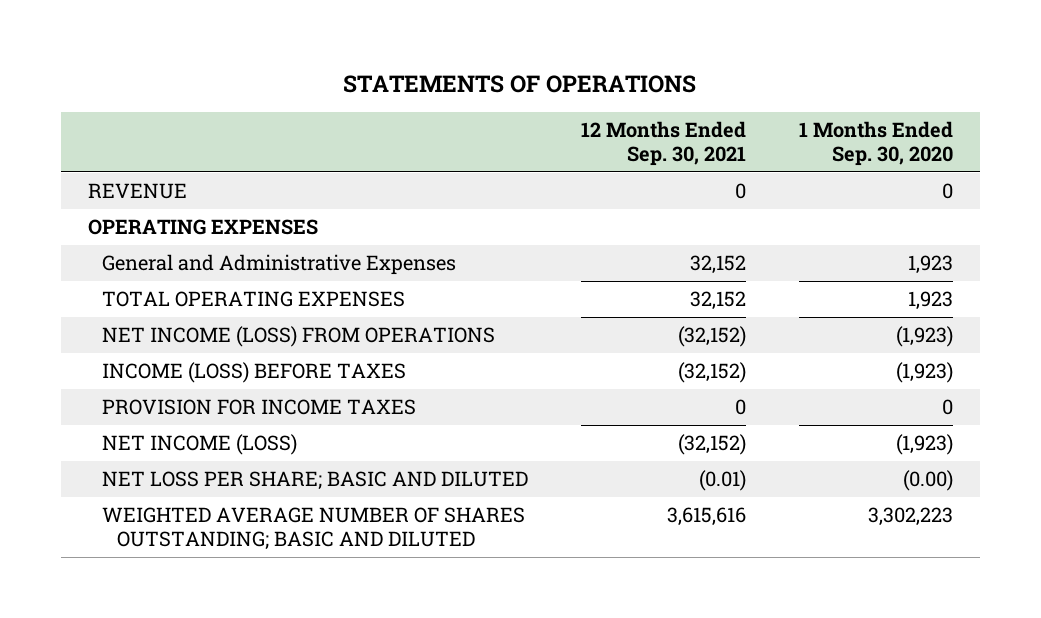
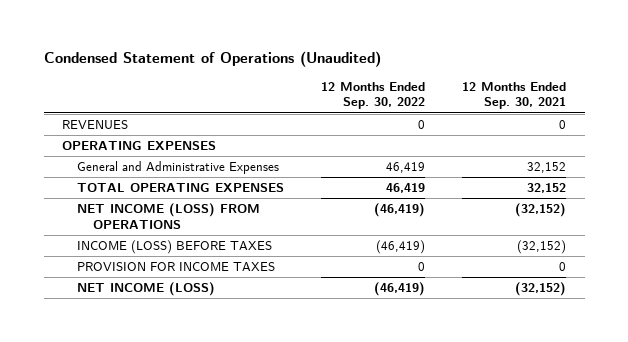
[343,74,697,93] STATEMENTS OF OPERATIONS -> [43,51,381,68] Condensed Statement of Operations (Unaudited)
[799,120,954,167] 1 Months Ended Sep. 30, 2020 -> none
none -> [321,81,426,110] 12 Months Ended Sep. 30, 2022
[87,183,187,200] REVENUE -> [62,120,129,130] REVENUES
[102,471,529,491] NET LOSS PER SHARE; BASIC AND DILUTED -> none
[102,507,526,551] WEIGHTED AVERAGE NUMBER OF SHARES OUTSTANDING; BASIC AND DILUTED -> none

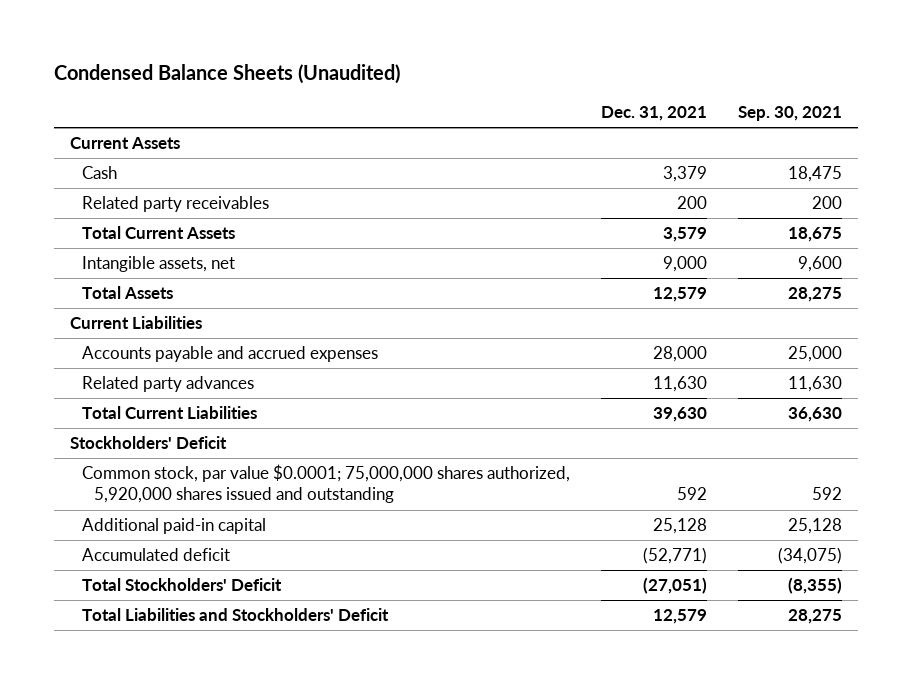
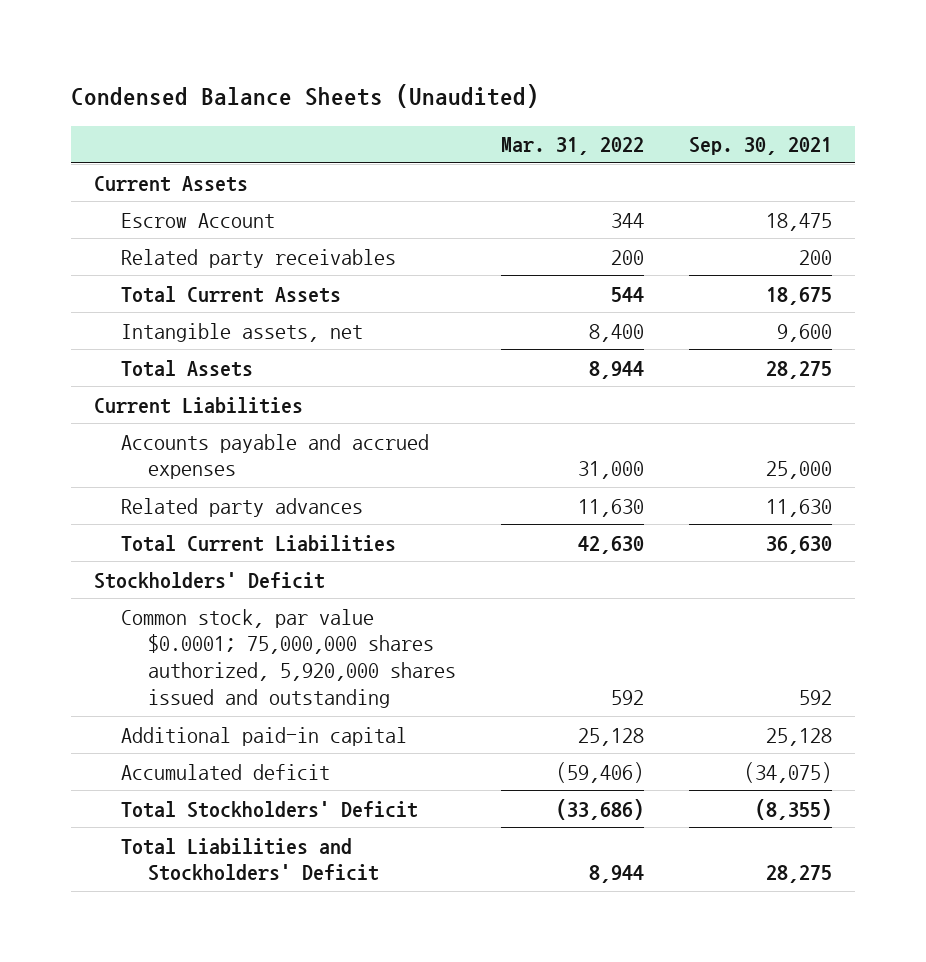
[600,105,707,121] Dec. 31, 2021 -> none
none -> [500,137,644,156] Mar. 31, 2022
[81,166,117,180] Cash -> [120,212,275,228] Escrow Account

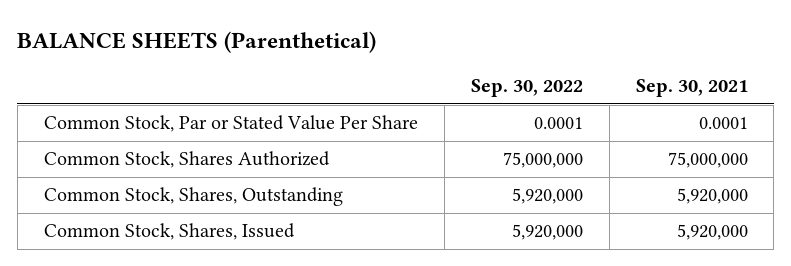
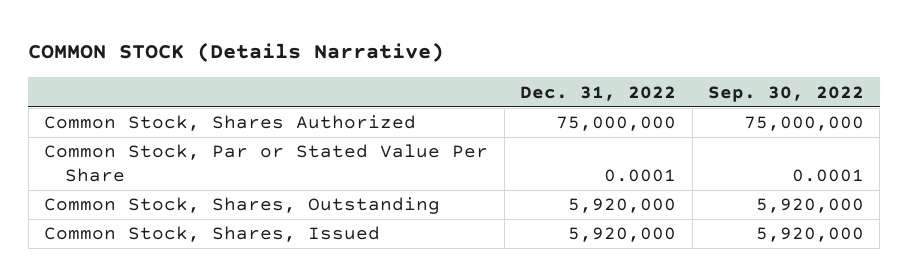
[17,31,377,54] BALANCE SHEETS (Parenthetical) -> [28,41,445,62] COMMON STOCK (Details Narrative)
[635,79,748,98] Sep. 30, 2021 -> none
none -> [520,85,677,101] Dec. 31, 2022
[43,115,418,133] Common Stock, Par or Stated Value Per Share -> [44,144,489,183] Common Stock, Par or Stated Value Per Share

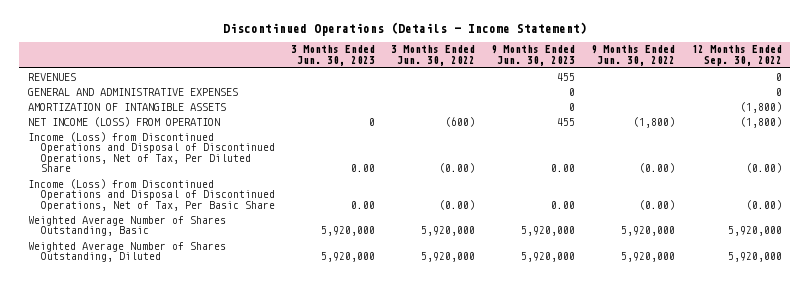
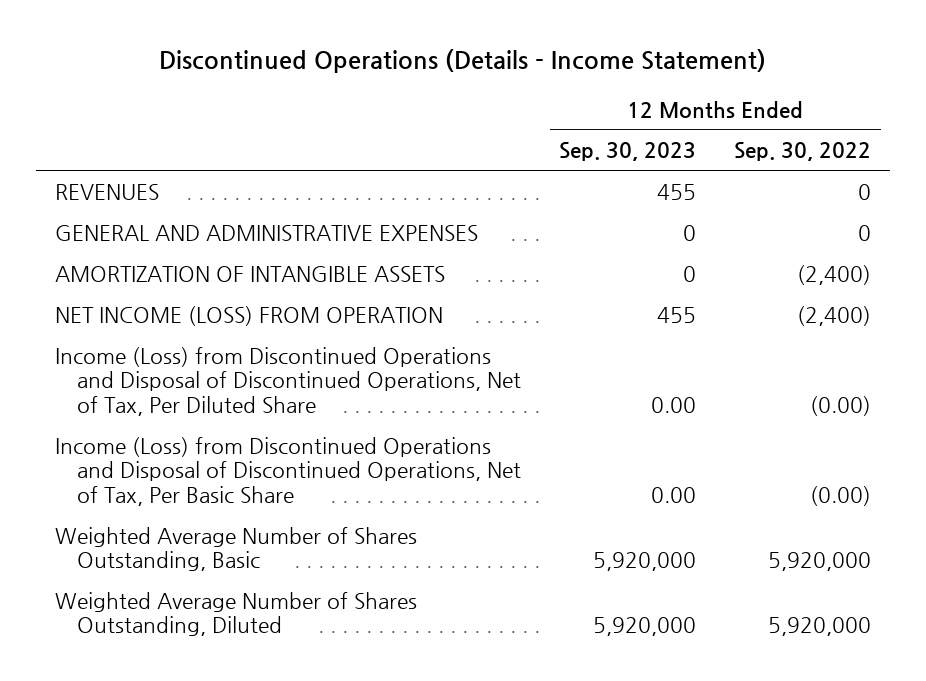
[290,45,375,66] 3 Months Ended Jun. 30, 2023 -> none
[390,45,475,66] 3 Months Ended Jun. 30, 2022 -> none
[491,45,576,66] 9 Months Ended Jun. 30, 2023 -> none
[591,45,676,66] 9 Months Ended Jun. 30, 2022 -> none
none -> [559,142,697,162] Sep. 30, 2023
[739,101,782,113] (1,800) -> [797,264,872,285] (2,400)
[739,116,782,128] (1,800) -> [797,305,872,326] (2,400)

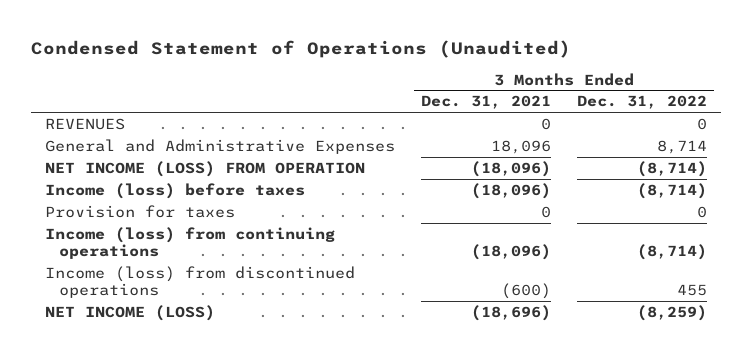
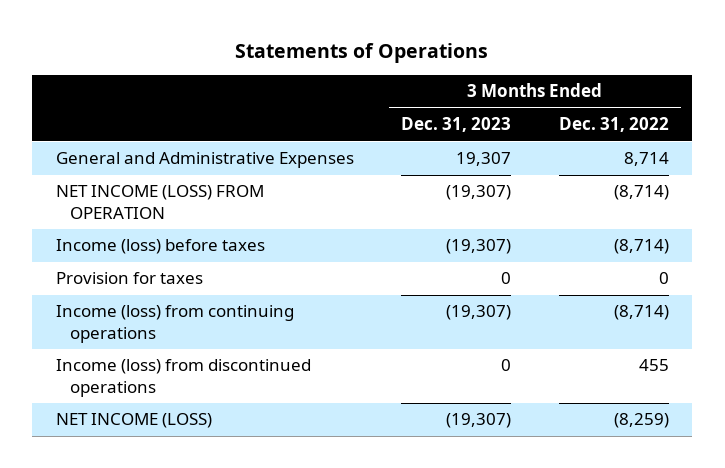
[31,39,572,58] Condensed Statement of Operations (Unaudited) -> [235,43,489,64] Statements of Operations
[421,95,552,110] Dec. 31, 2021 -> none
none -> [401,117,512,133] Dec. 31, 2023
[44,117,125,130] REVENUES -> none

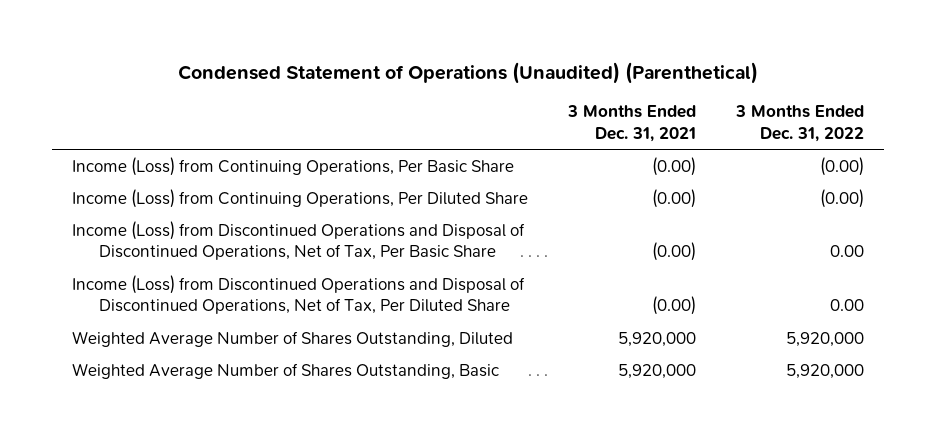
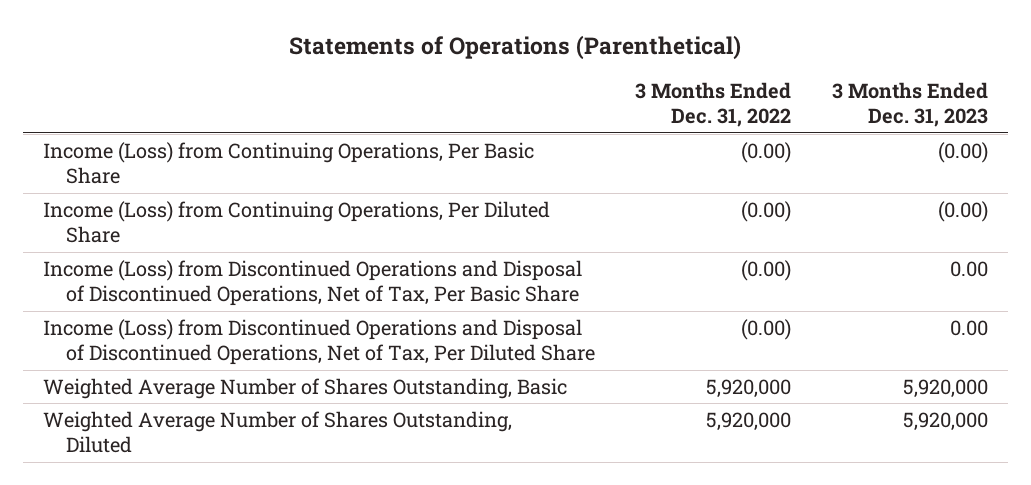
[178,61,759,84] Condensed Statement of Operations (Unaudited) (Parenthetical) -> [289,34,742,60] Statements of Operations (Parenthetical)
[567,105,697,142] 3 Months Ended Dec. 31, 2021 -> none
none -> [831,81,988,127] 3 Months Ended Dec. 31, 2023
[829,245,864,258] 0.00 -> [741,259,792,281] (0.00)
[829,299,864,312] 0.00 -> [741,318,792,340] (0.00)
[72,330,514,347] Weighted Average Number of Shares Outstanding, Diluted -> [42,410,512,454] Weighted Average Number of Shares Outstanding, Diluted

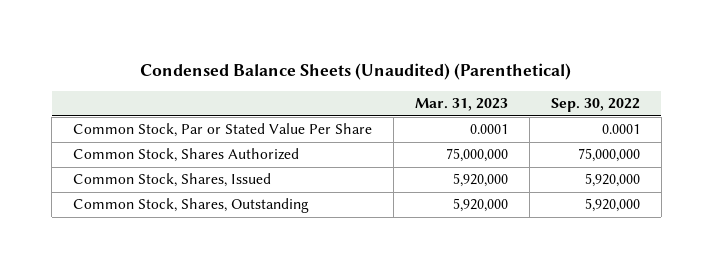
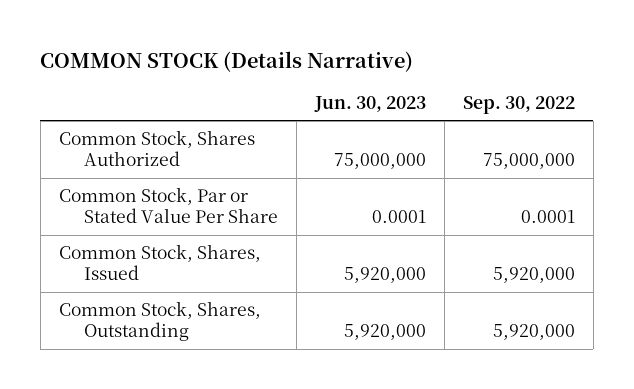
[140,62,572,80] Condensed Balance Sheets (Unaudited) (Parenthetical) -> [40,50,414,72] COMMON STOCK (Details Narrative)
[414,98,508,112] Mar. 31, 2023 -> none
none -> [313,96,426,113] Jun. 30, 2023
[73,123,373,138] Common Stock, Par or Stated Value Per Share -> [58,186,278,224] Common Stock, Par or Stated Value Per Share

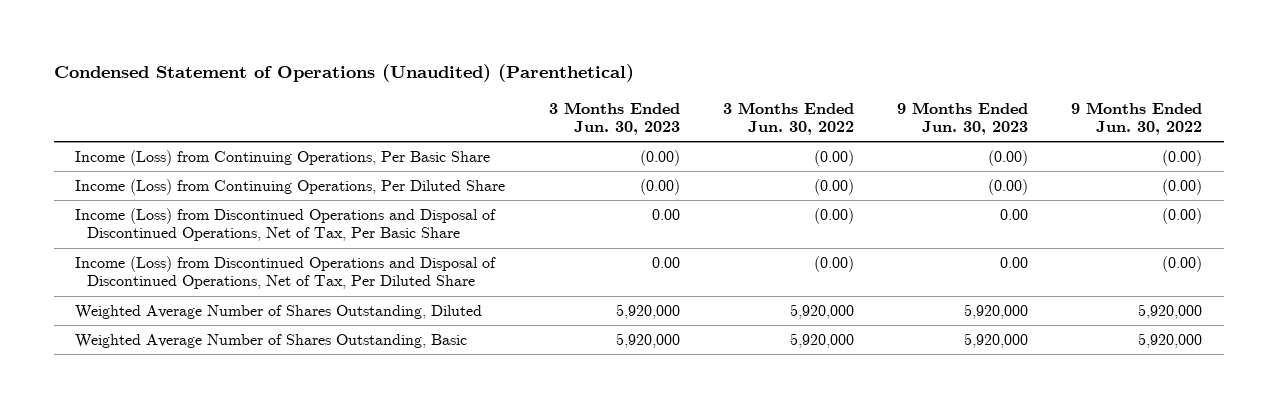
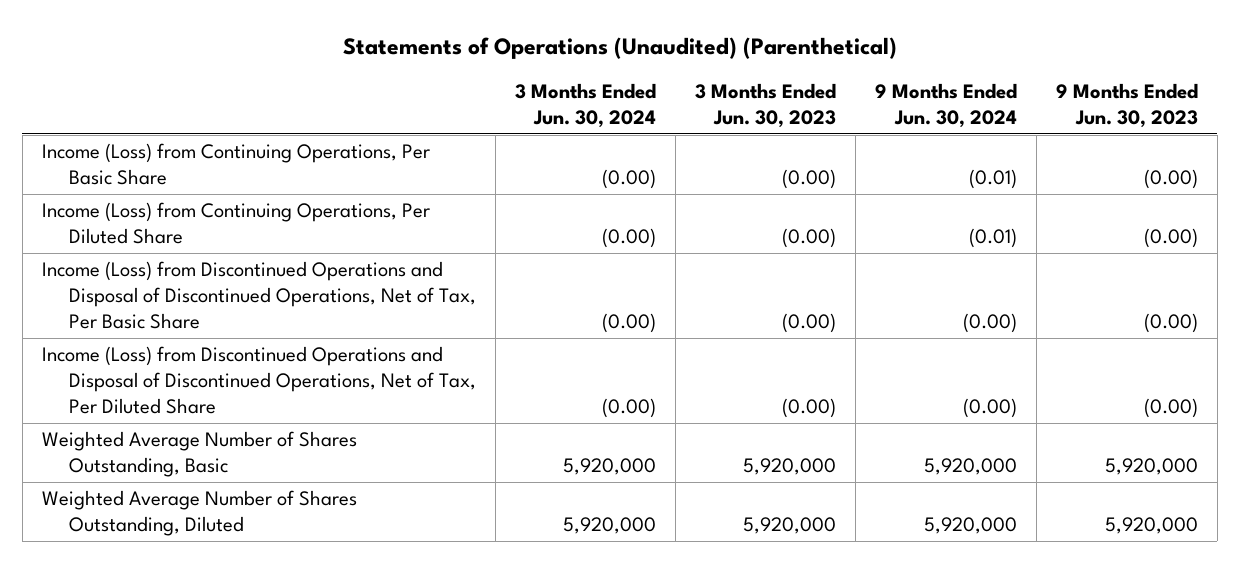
[53,64,634,83] Condensed Statement of Operations (Unaudited) (Parenthetical) -> [342,37,897,60] Statements of Operations (Unaudited) (Parenthetical)
[722,101,854,136] 3 Months Ended Jun. 30, 2022 -> none
[1071,101,1203,136] 9 Months Ended Jun. 30, 2022 -> none
none -> [514,83,656,129] 3 Months Ended Jun. 30, 2024
none -> [874,83,1017,129] 9 Months Ended Jun. 30, 2024
[651,209,680,221] 0.00 -> [781,312,836,333] (0.00)
[1000,209,1029,221] 0.00 -> [1143,312,1198,333] (0.00)
[651,257,680,269] 0.00 -> [781,397,836,418] (0.00)
[1000,257,1029,269] 0.00 -> [1143,397,1198,418] (0.00)
[75,305,483,320] Weighted Average Number of Shares Outstanding, Diluted -> [41,490,357,537] Weighted Average Number of Shares Outstanding, Diluted

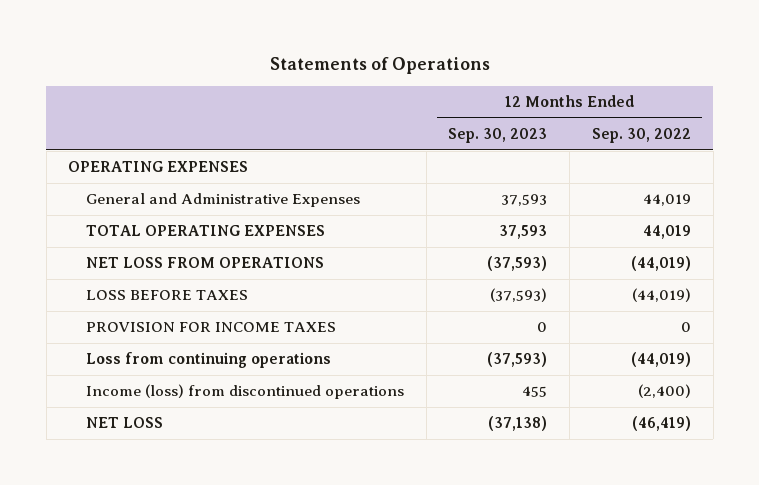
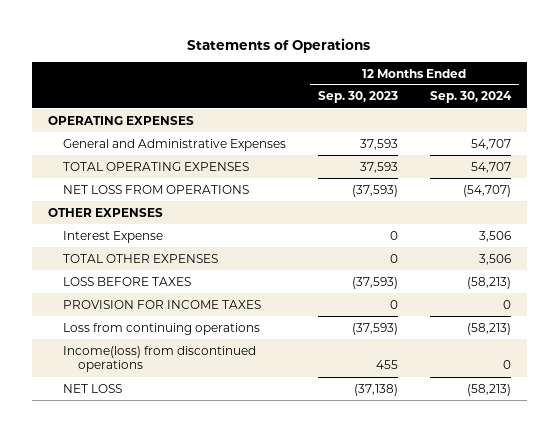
[591,127,691,143] Sep. 30, 2022 -> none
none -> [429,91,512,104] Sep. 30, 2024
none -> [47,207,163,217] OTHER EXPENSES
none -> [63,230,164,243] Interest Expense
none -> [63,253,219,263] TOTAL OTHER EXPENSES
[85,384,404,400] Income (loss) from discontinued operations -> [63,345,257,373] Income(loss) from discontinued operations

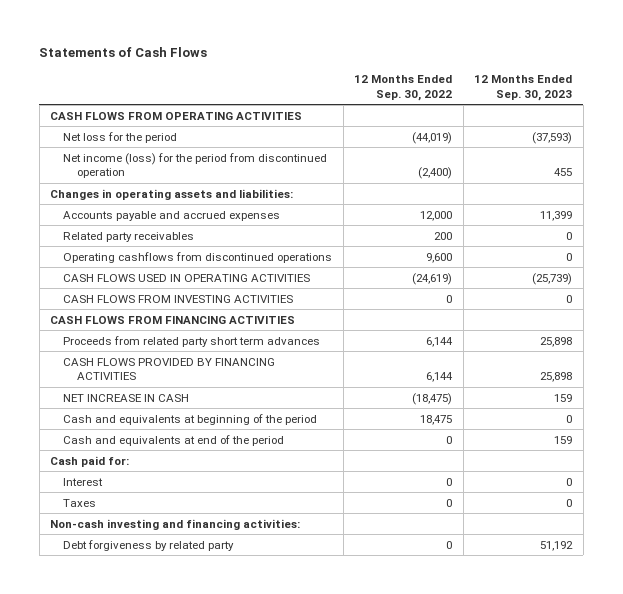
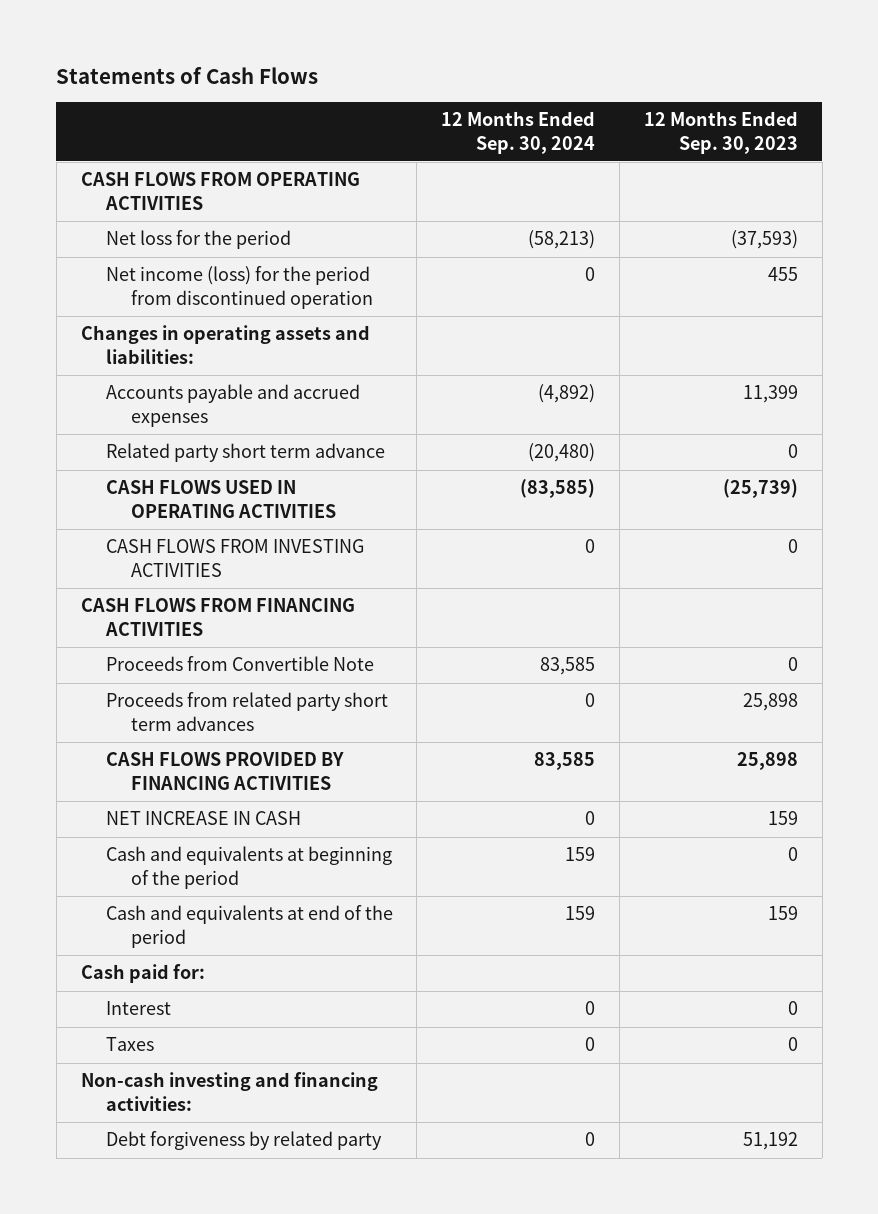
[354,75,453,101] 12 Months Ended Sep. 30, 2022 -> none
none -> [441,111,596,154] 12 Months Ended Sep. 30, 2024
[63,251,333,263] Operating cashflows from discontinued operations -> none
[63,231,195,242] Related party receivables -> [105,443,385,463] Related party short term advance
none -> [105,656,374,672] Proceeds from Convertible Note

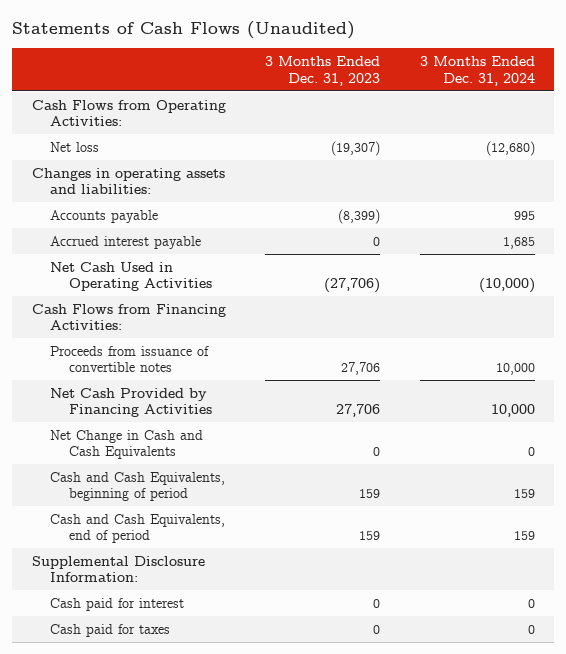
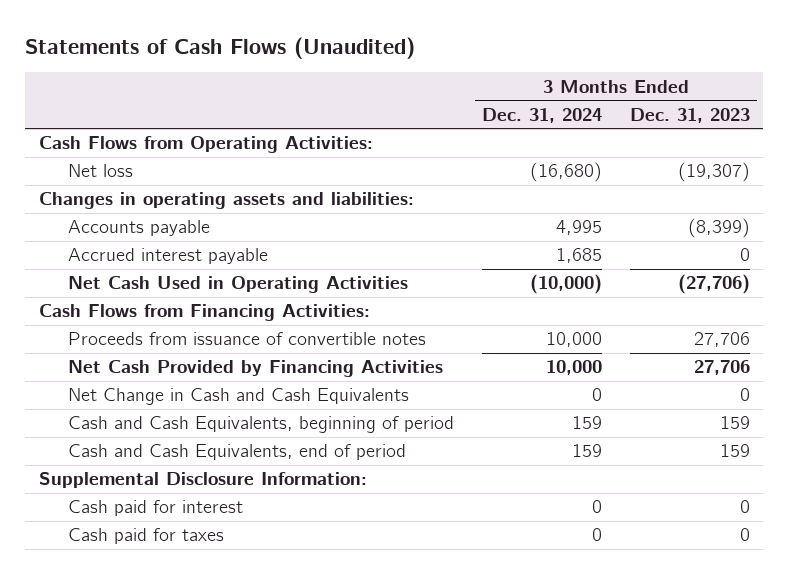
[485,140,535,156] (12,680) -> [529,162,602,183] (16,680)
[513,210,535,220] 995 -> [555,220,602,236] 4,995

